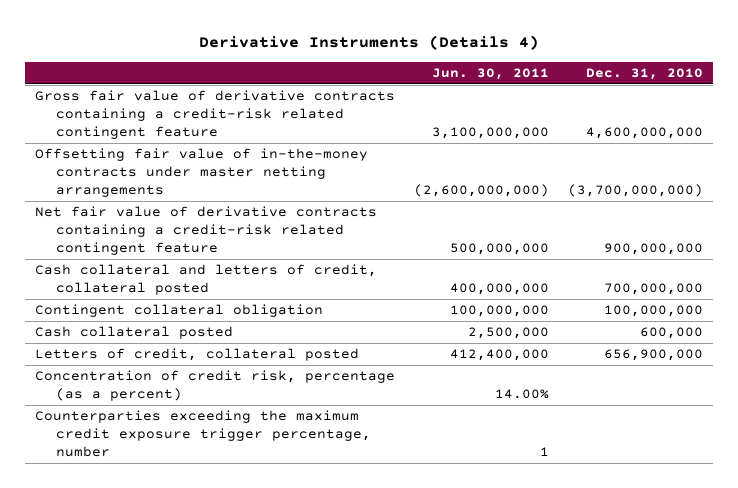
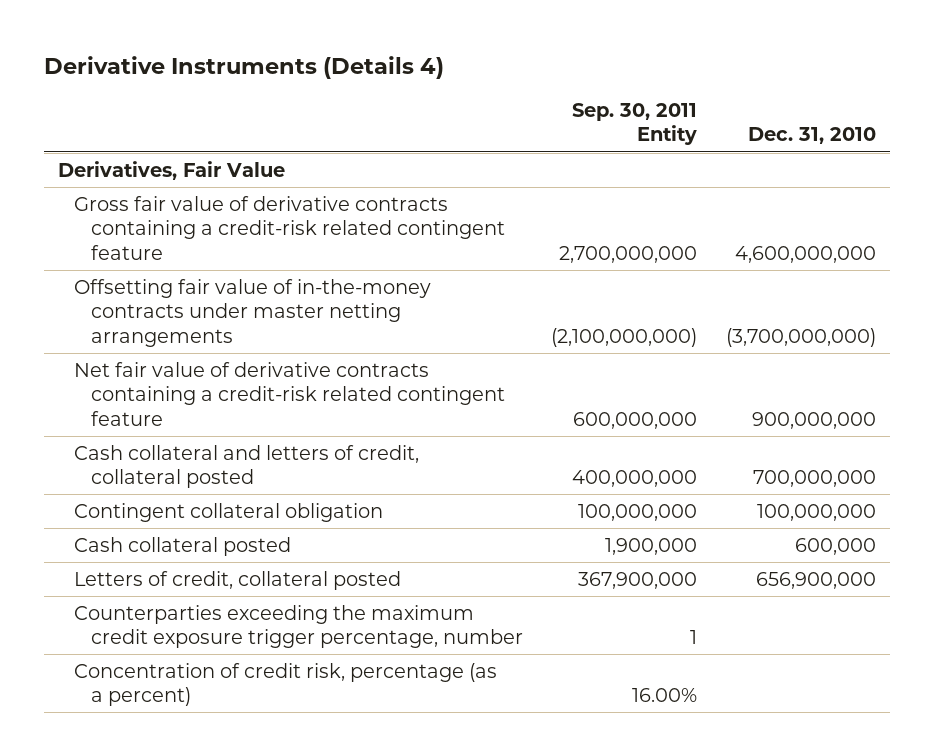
[432,68,550,81] Jun. 30, 2011 -> none
none -> [572,102,698,146] Sep. 30, 2011 Entity
none -> [58,160,286,180] Derivatives, Fair Value
[34,370,395,402] Concentration of credit risk, percentage (as a percent) -> [74,662,498,707] Concentration of credit risk, percentage (as a percent)

